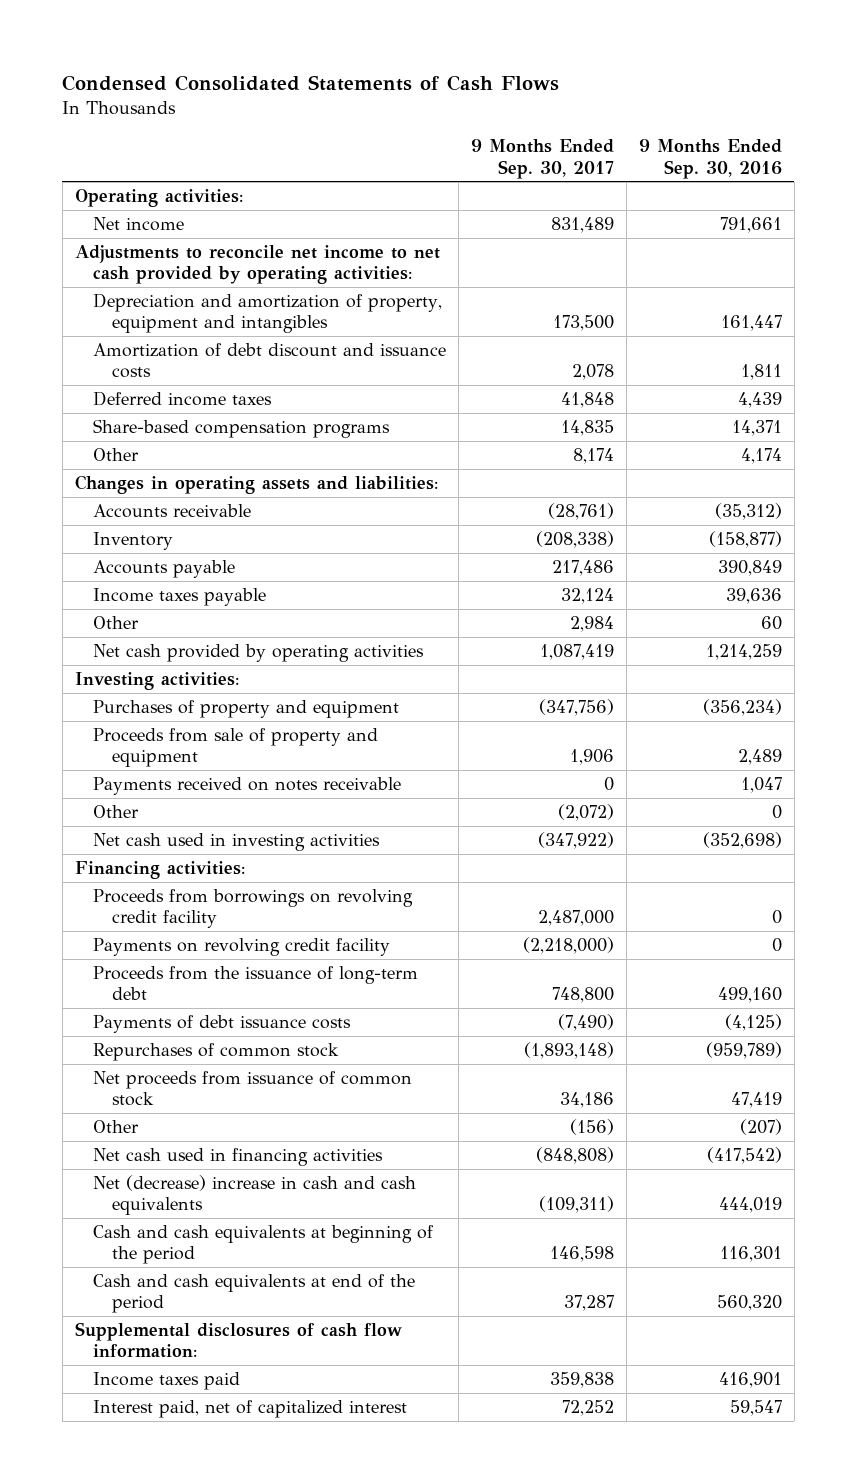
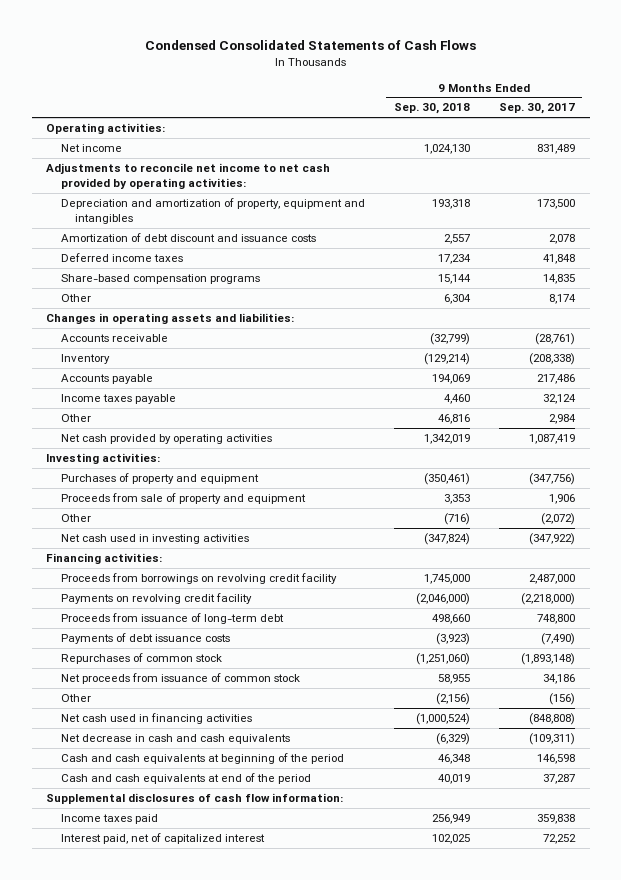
[638,139,782,179] 9 Months Ended Sep. 30, 2016 -> none
none -> [393,103,470,115] Sep. 30, 2018
[93,777,402,796] Payments received on notes receivable -> none
[93,966,419,1001] Proceeds from the issuance of long-term debt -> [60,613,284,625] Proceeds from issuance of long-term debt
[93,1175,417,1216] Net (decrease) increase in cash and cash equivalents -> [60,734,290,745] Net decrease in cash and cash equivalents

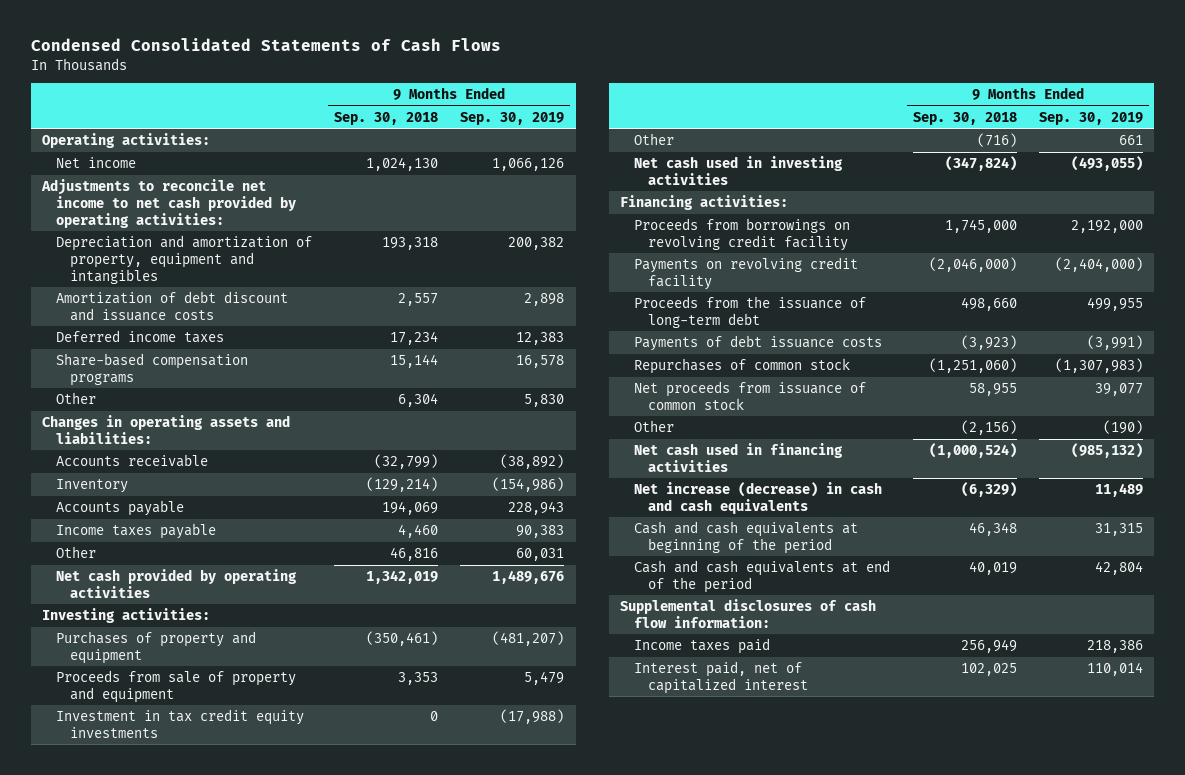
[498,103,575,115] Sep. 30, 2017 -> none
none -> [460,111,565,125] Sep. 30, 2019
none -> [55,708,304,738] Investment in tax credit equity investments
[60,613,284,625] Proceeds from issuance of long-term debt -> [634,295,867,328] Proceeds from the issuance of long-term debt
[60,734,290,745] Net decrease in cash and cash equivalents -> [634,481,883,514] Net increase (decrease) in cash and cash equivalents

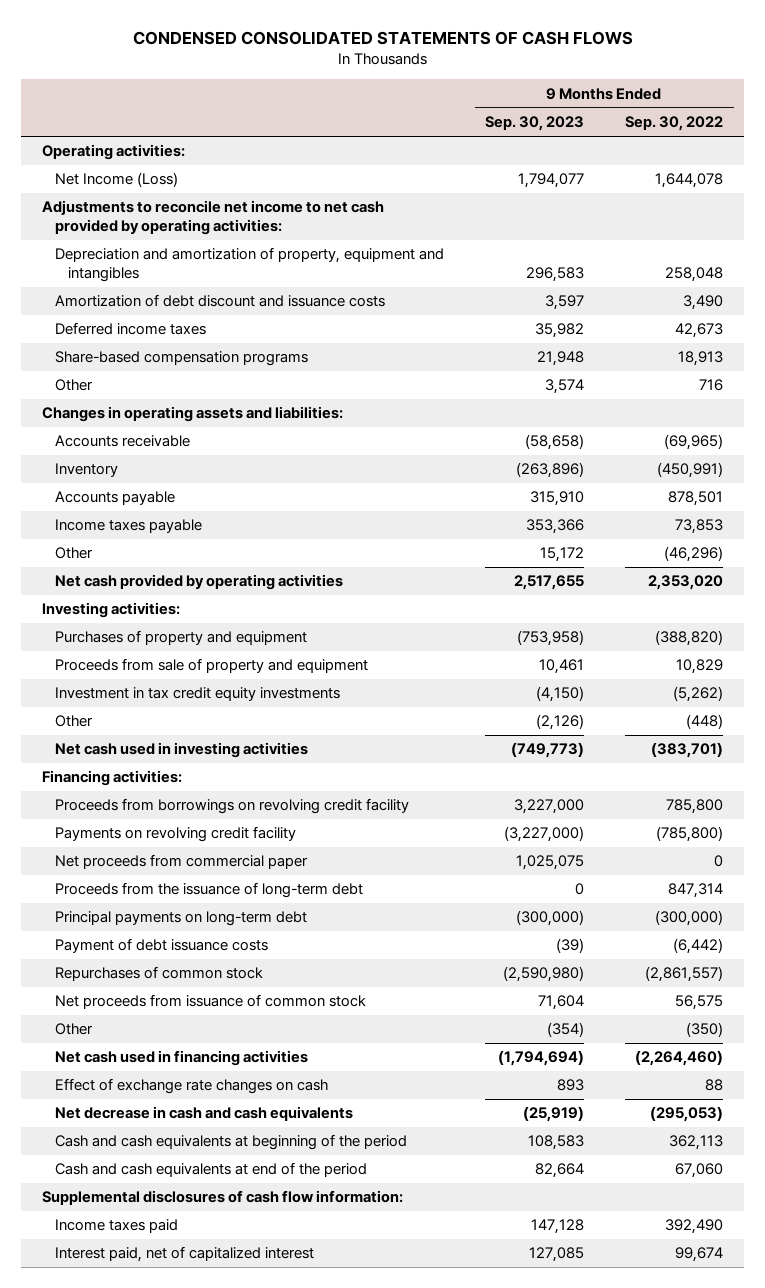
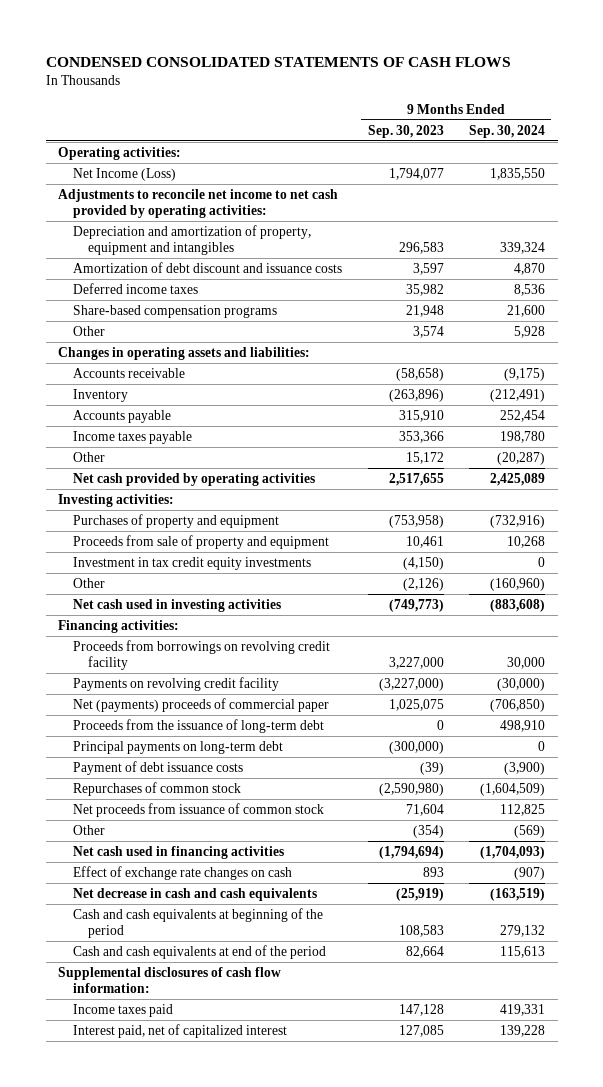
[625,116,724,132] Sep. 30, 2022 -> none
none -> [468,124,545,138] Sep. 30, 2024
[55,854,309,870] Net proceeds from commercial paper -> [73,697,330,712] Net (payments) proceeds of commercial paper

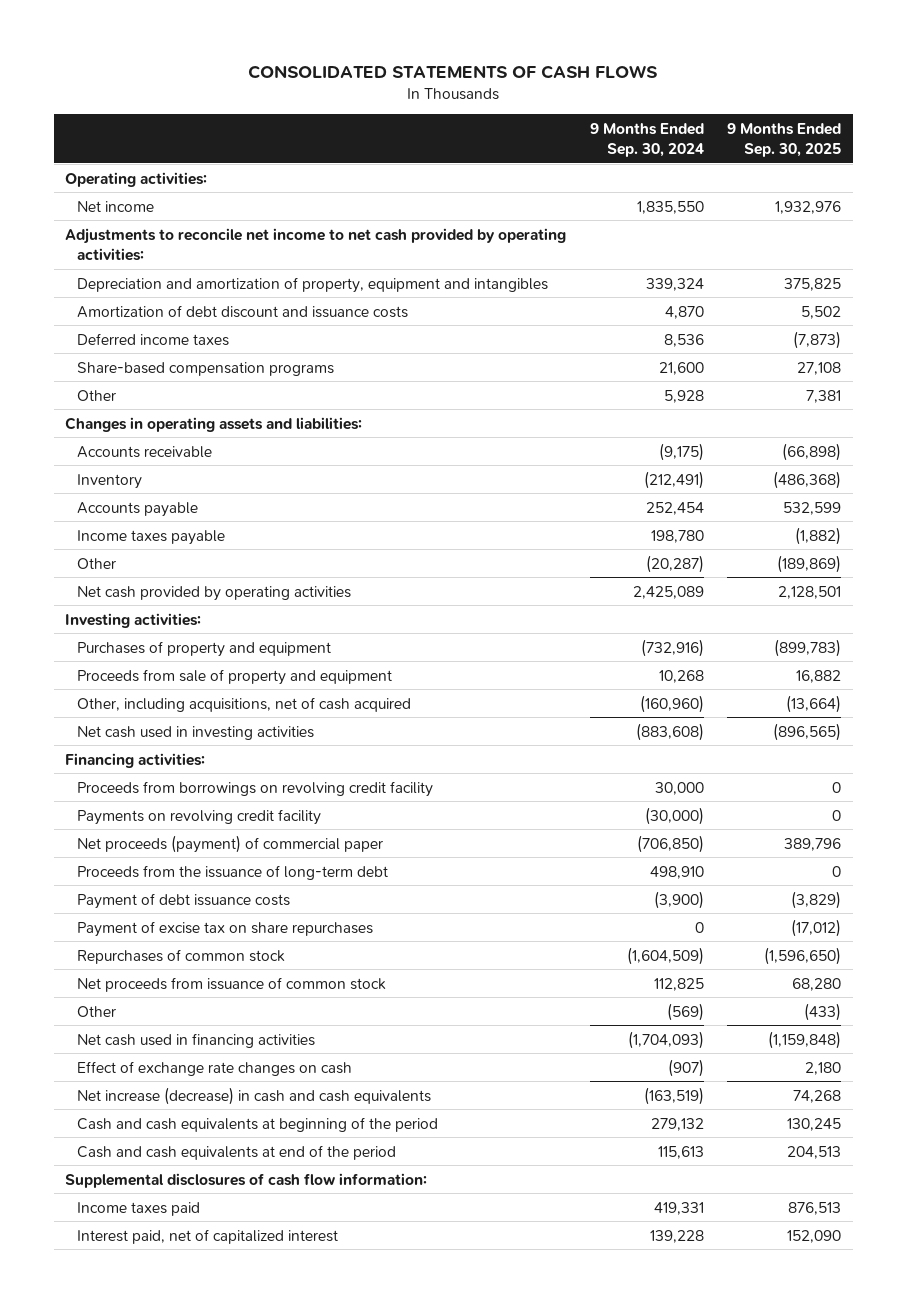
[45,56,511,67] CONDENSED CONSOLIDATED STATEMENTS OF CASH FLOWS -> [248,64,659,79] CONSOLIDATED STATEMENTS OF CASH FLOWS
[367,124,444,138] Sep. 30, 2023 -> none
none -> [726,122,841,158] 9 Months Ended Sep. 30, 2025
[73,167,177,181] Net Income (Loss) -> [77,200,155,212] Net income
[73,556,312,570] Investment in tax credit equity investments -> none
[73,577,106,588] Other -> [77,696,412,712] Other, including acquisitions, net of cash acquired
[73,697,330,712] Net (payments) proceeds of commercial paper -> [77,834,384,853] Net proceeds (payment) of commercial paper
[73,740,284,754] Principal payments on long-term debt -> none
none -> [77,920,374,937] Payment of excise tax on share repurchases
[73,887,318,901] Net decrease in cash and cash equivalents -> [77,1086,432,1105] Net increase (decrease) in cash and cash equivalents

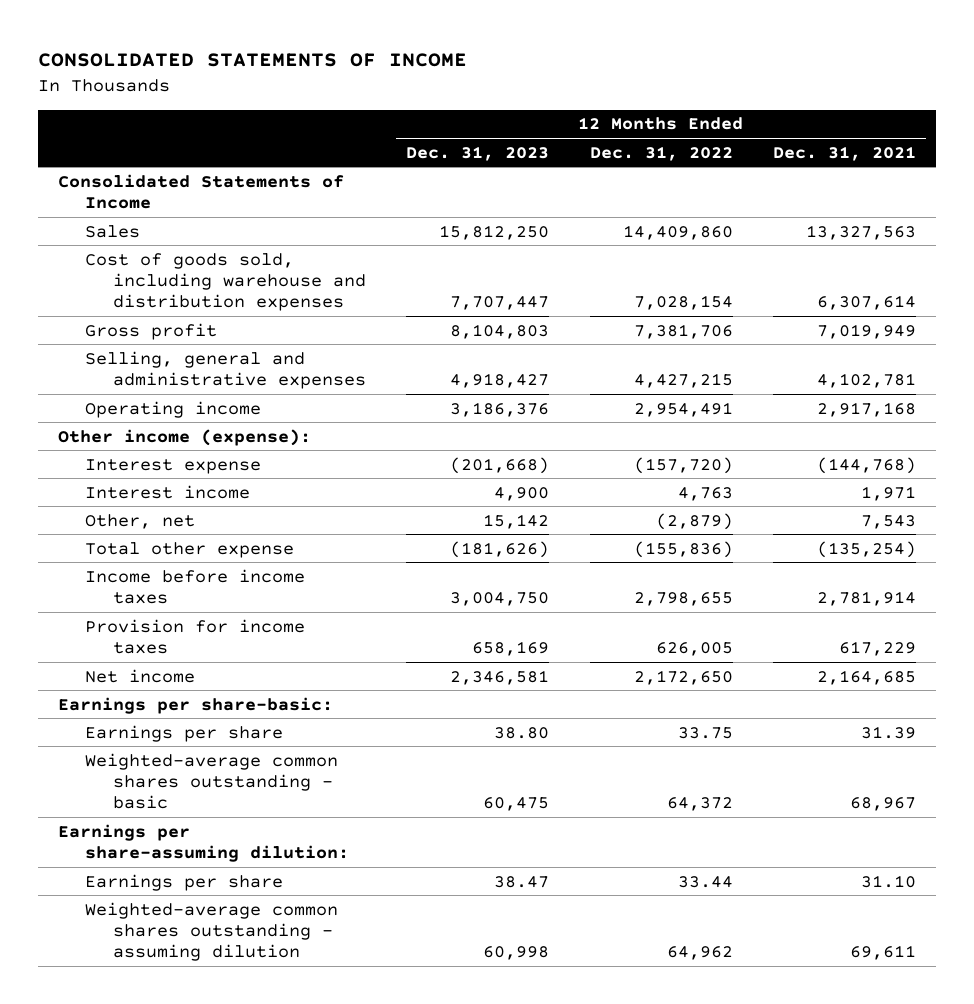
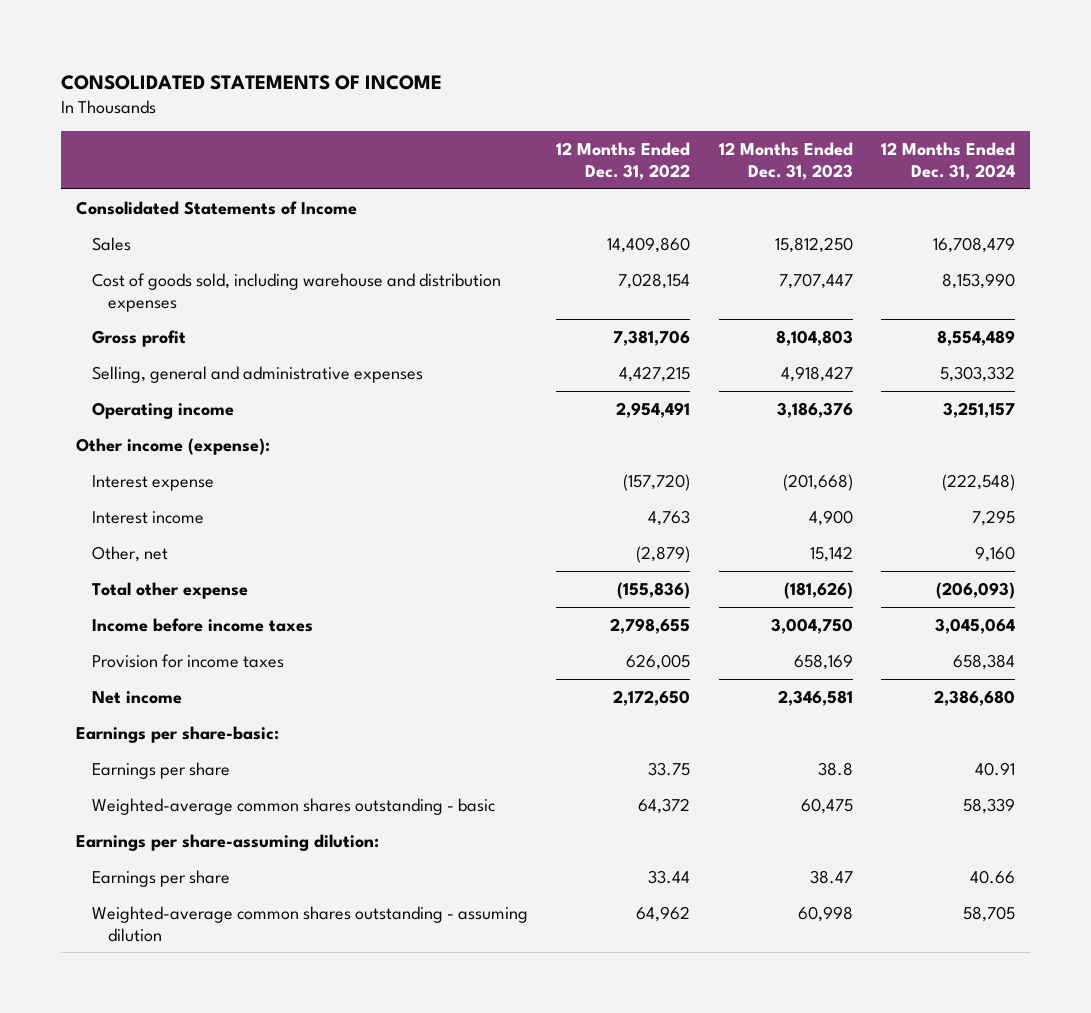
[773,145,917,161] Dec. 31, 2021 -> none
none -> [881,142,1016,180] 12 Months Ended Dec. 31, 2024
[494,726,550,739] 38.80 -> [817,761,853,776] 38.8

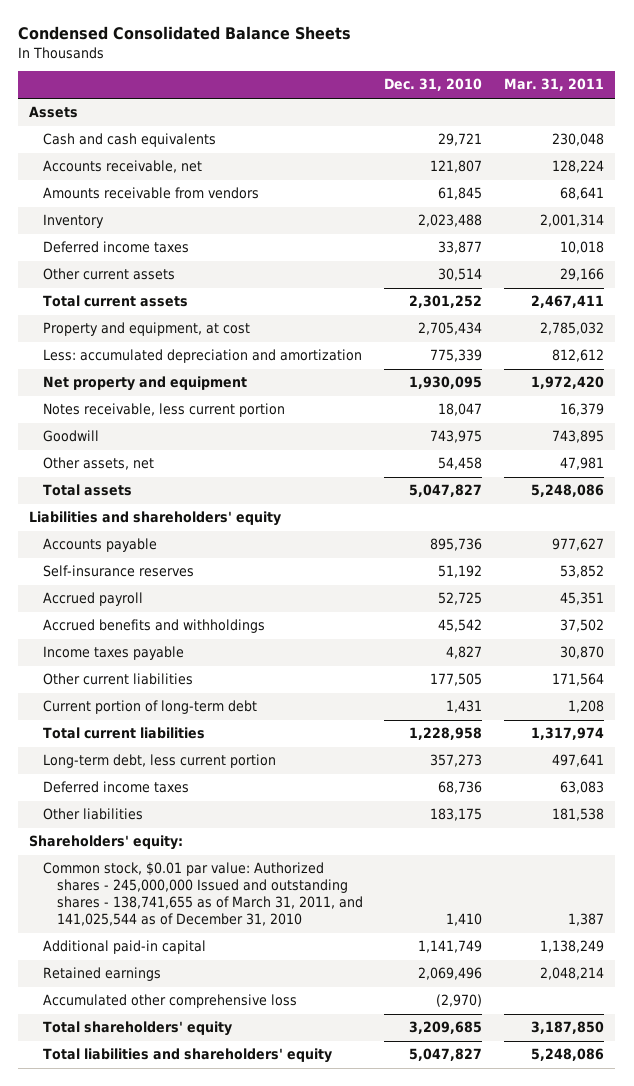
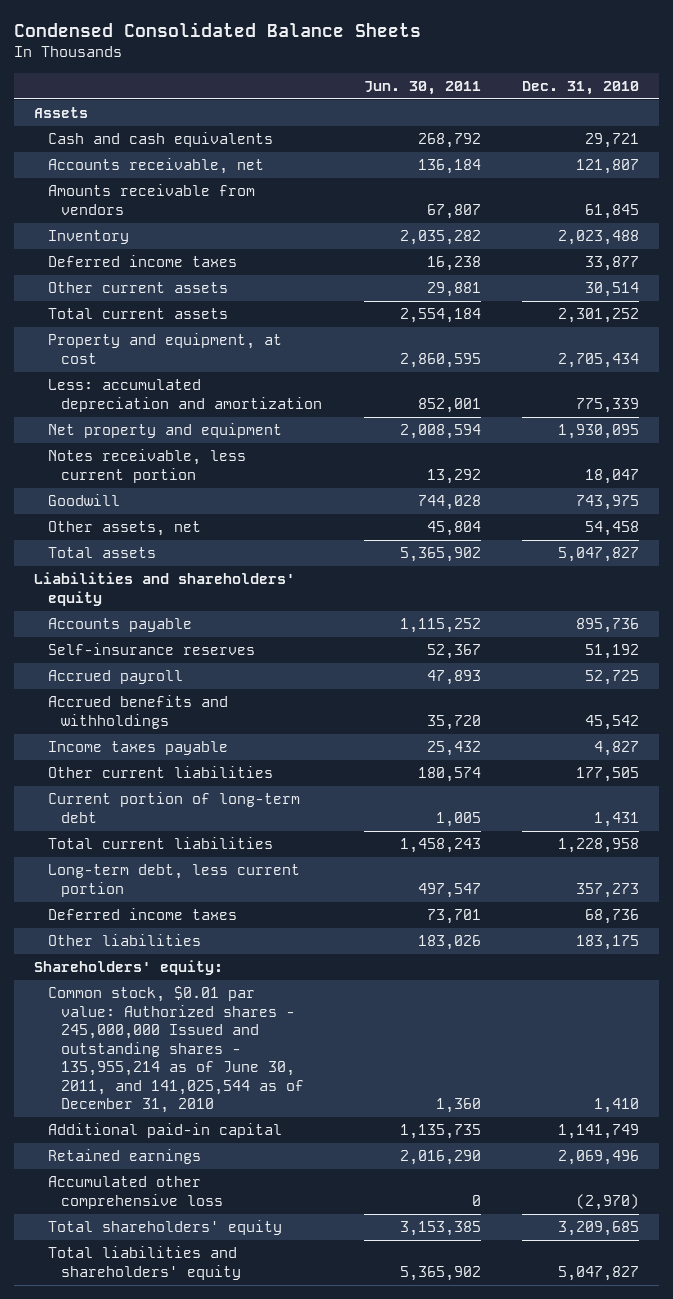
[504,78,605,92] Mar. 31, 2011 -> none
none -> [363,80,481,95] Jun. 30, 2011
[42,862,363,926] Common stock, $0.01 par value: Authorized shares - 245,000,000 Issued and outstanding shares - 138,741,655 as of March 31, 2011, and 141,025,544 as of December 31, 2010 -> [47,986,305,1114] Common stock, $0.01 par value: Authorized shares - 245,000,000 Issued and outstanding shares - 135,955,214 as of June 30, 2011, and 141,025,544 as of December 31, 2010

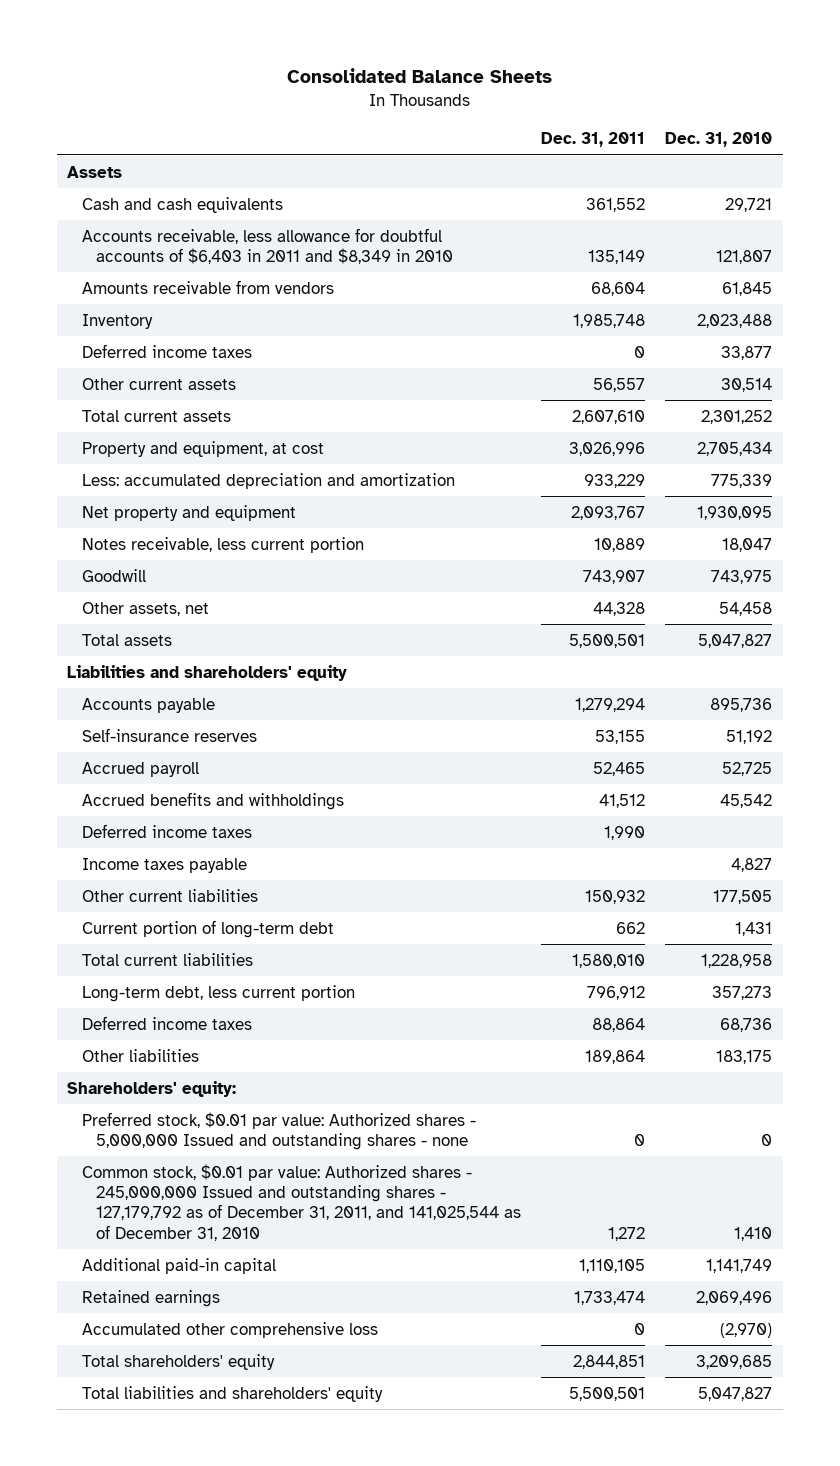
[13,22,421,38] Condensed Consolidated Balance Sheets -> [286,68,552,84] Consolidated Balance Sheets
[363,80,481,95] Jun. 30, 2011 -> none
none -> [541,132,646,148] Dec. 31, 2011
[47,158,264,175] Accounts receivable, net -> [81,227,453,265] Accounts receivable, less allowance for doubtful accounts of $6,403 in 2011 and $8,349 in 2010
none -> [81,823,252,838] Deferred income taxes
none -> [81,1111,476,1151] Preferred stock, $0.01 par value: Authorized shares - 5,000,000 Issued and outstanding shares - none
[47,986,305,1114] Common stock, $0.01 par value: Authorized shares - 245,000,000 Issued and outstanding shares - 135,955,214 as of June 30, 2011, and 141,025,544 as of December 31, 2010 -> [81,1163,521,1241] Common stock, $0.01 par value: Authorized shares - 245,000,000 Issued and outstanding shares - 127,179,792 as of December 31, 2011, and 141,025,544 as of December 31, 2010

